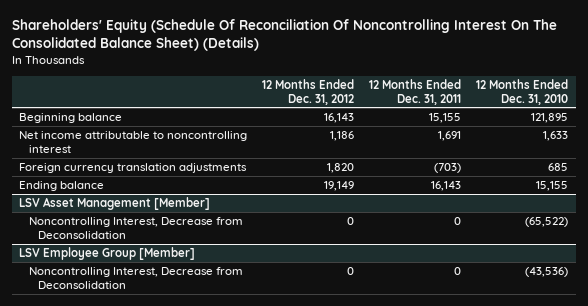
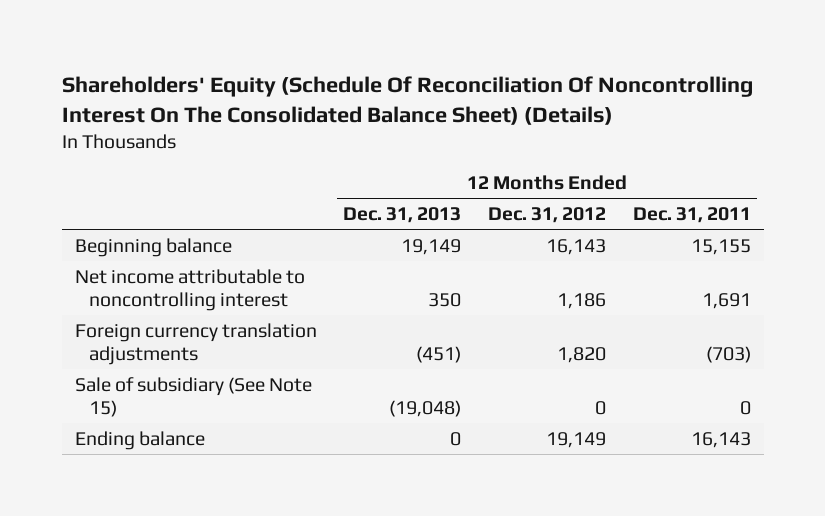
[476,78,569,105] 12 Months Ended Dec. 31, 2010 -> none
none -> [343,207,462,224] Dec. 31, 2013
none -> [74,376,312,417] Sale of subsidiary (See Note 15)
[19,197,211,211] LSV Asset Management [Member] -> none
[28,217,243,240] Noncontrolling Interest, Decrease from Deconsolidation -> none
[19,247,196,261] LSV Employee Group [Member] -> none
[28,267,243,290] Noncontrolling Interest, Decrease from Deconsolidation -> none

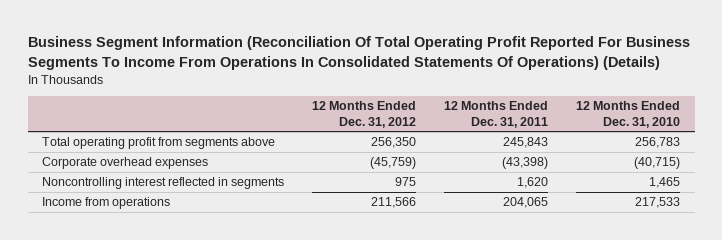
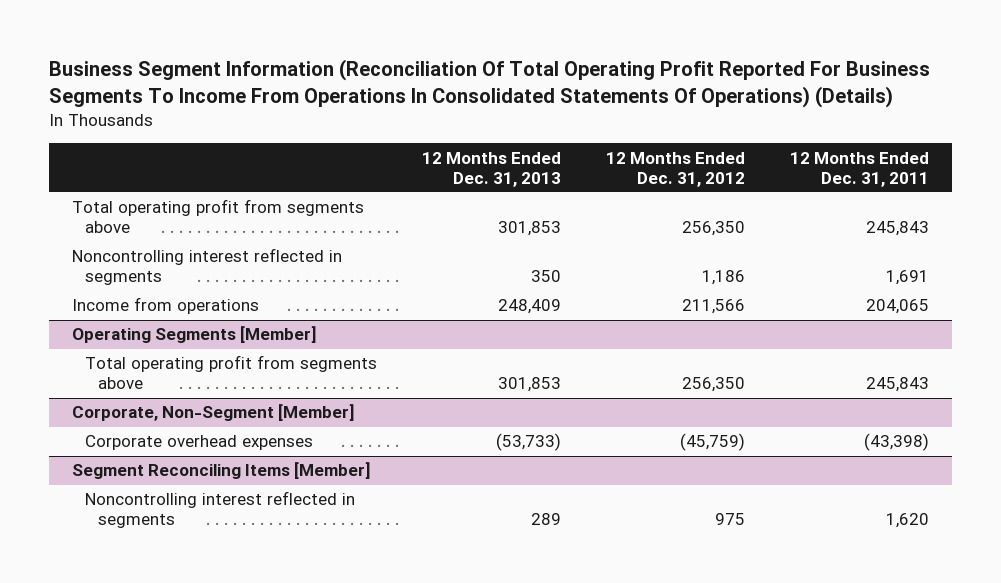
[576,101,681,128] 12 Months Ended Dec. 31, 2010 -> none
none -> [422,151,562,187] 12 Months Ended Dec. 31, 2013
none -> [71,248,342,286] Noncontrolling interest reflected in segments
[41,197,170,210] Income from operations -> [71,297,259,315] Income from operations
none -> [71,326,317,344] Operating Segments [Member]
none -> [84,355,377,390] Total operating profit from segments above
none -> [71,404,355,422] Corporate, Non-Segment [Member]
none -> [71,462,371,480] Segment Reconciling Items [Member]

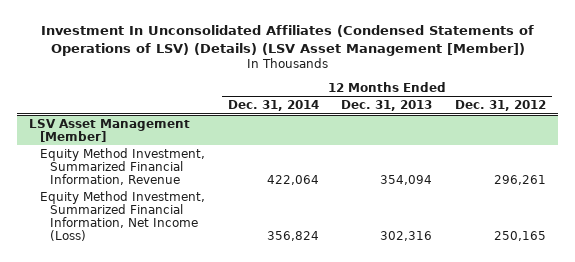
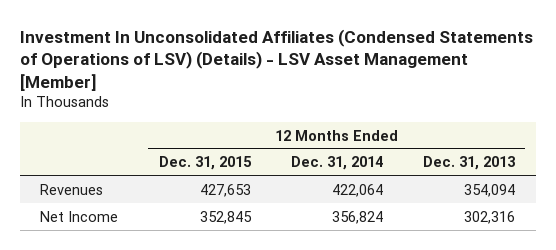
[40,25,534,56] Investment In Unconsolidated Affiliates (Condensed Statements of Operations of LSV) (Details) (LSV Asset Management [Member]) -> [19,28,533,91] Investment In Unconsolidated Affiliates (Condensed Statements of Operations of LSV) (Details) - LSV Asset Management [Member]
[455,100,547,112] Dec. 31, 2012 -> none
none -> [158,156,252,171] Dec. 31, 2015
[28,118,190,142] LSV Asset Management [Member] -> none
[39,147,205,186] Equity Method Investment, Summarized Financial Information, Revenue -> [40,183,104,195] Revenues
[39,190,205,242] Equity Method Investment, Summarized Financial Information, Net Income (Loss) -> [40,210,119,222] Net Income

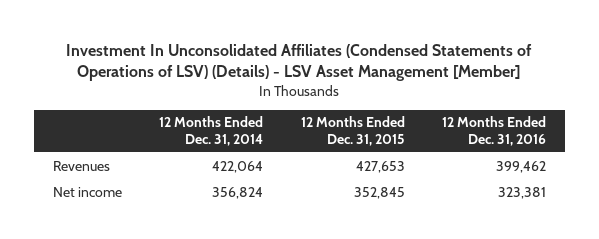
[423,156,516,171] Dec. 31, 2013 -> none
none -> [441,116,546,146] 12 Months Ended Dec. 31, 2016
[40,210,119,222] Net Income -> [52,186,122,197] Net income

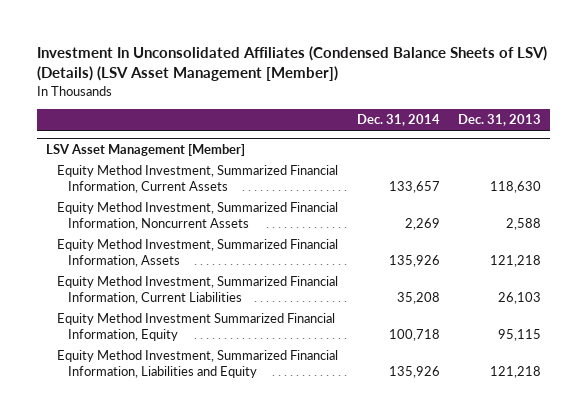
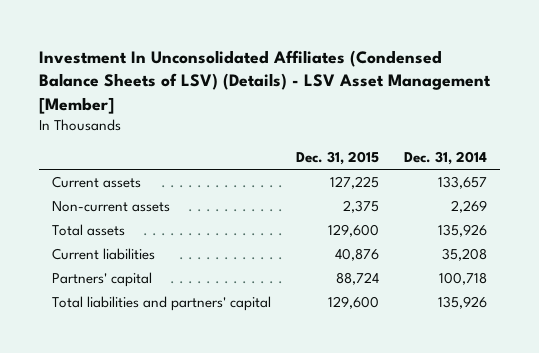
[37,45,548,82] Investment In Unconsolidated Affiliates (Condensed Balance Sheets of LSV) (Details) (LSV Asset Management [Member]) -> [38,49,491,114] Investment In Unconsolidated Affiliates (Condensed Balance Sheets of LSV) (Details) - LSV Asset Management [Member]
[457,114,541,127] Dec. 31, 2013 -> none
none -> [295,151,379,166] Dec. 31, 2015
[46,144,246,157] LSV Asset Management [Member] -> none
[57,165,339,193] Equity Method Investment, Summarized Financial Information, Current Assets -> [51,175,141,188] Current assets
[57,202,339,230] Equity Method Investment, Summarized Financial Information, Noncurrent Assets -> [51,200,170,212] Non-current assets
[57,239,339,267] Equity Method Investment, Summarized Financial Information, Assets -> [51,223,125,236] Total assets
[57,276,339,304] Equity Method Investment, Summarized Financial Information, Current Liabilities -> [51,247,155,260] Current liabilities
[57,313,336,341] Equity Method Investment Summarized Financial Information, Equity -> [51,271,152,287] Partners' capital
[57,350,339,378] Equity Method Investment, Summarized Financial Information, Liabilities and Equity -> [51,295,271,311] Total liabilities and partners' capital

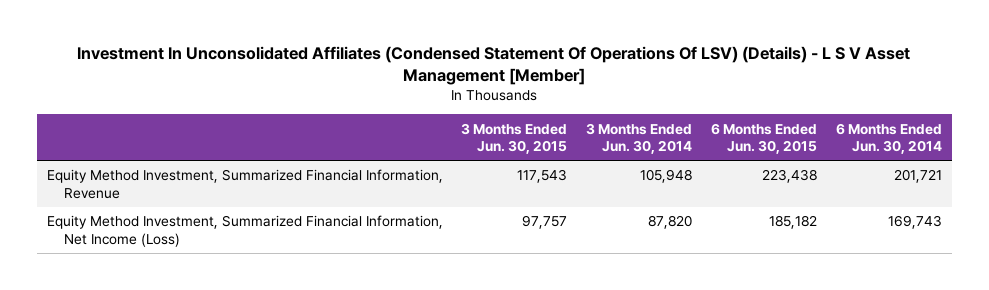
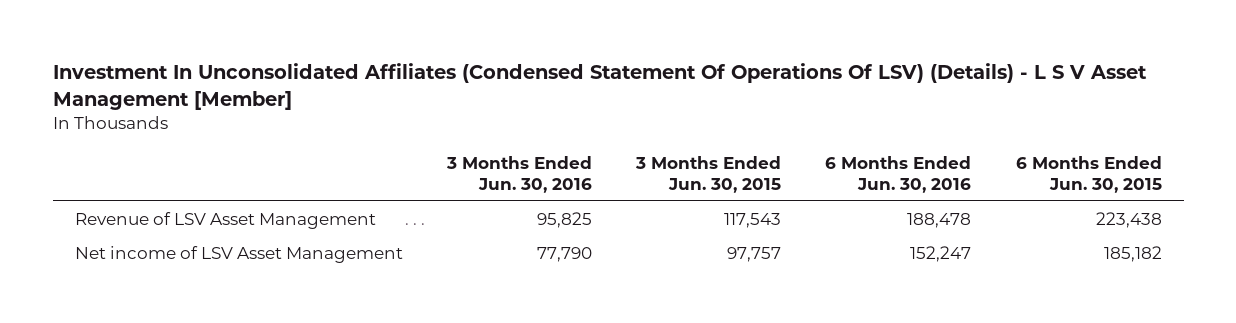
[586,122,693,155] 3 Months Ended Jun. 30, 2014 -> none
[836,122,943,155] 6 Months Ended Jun. 30, 2014 -> none
none -> [445,155,592,193] 3 Months Ended Jun. 30, 2016
none -> [825,155,972,193] 6 Months Ended Jun. 30, 2016
[46,169,443,199] Equity Method Investment, Summarized Financial Information, Revenue -> [74,212,376,230] Revenue of LSV Asset Management
[46,215,443,247] Equity Method Investment, Summarized Financial Information, Net Income (Loss) -> [74,246,403,264] Net income of LSV Asset Management

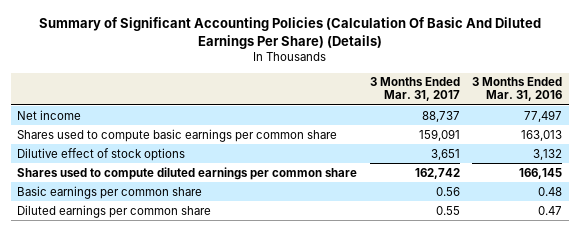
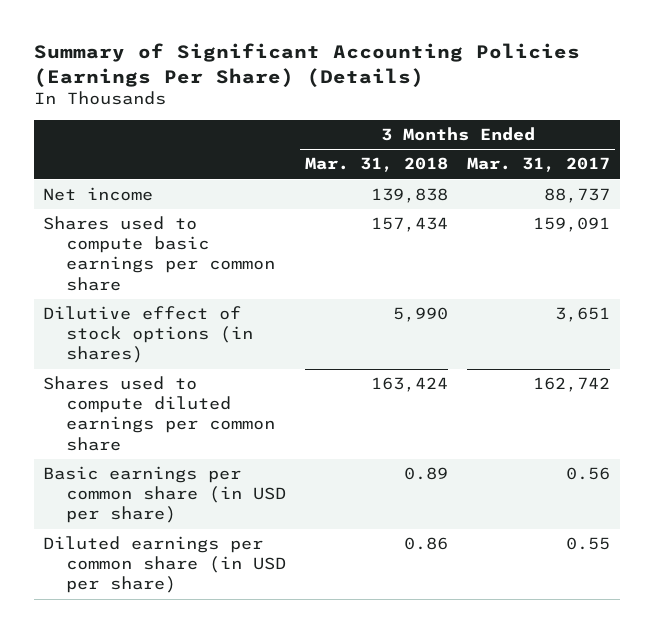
[38,17,541,50] Summary of Significant Accounting Policies (Calculation Of Basic And Diluted Earnings Per Share) (Details) -> [33,43,580,87] Summary of Significant Accounting Policies (Earnings Per Share) (Details)
[472,77,563,102] 3 Months Ended Mar. 31, 2016 -> none
none -> [305,157,449,173] Mar. 31, 2018
[17,147,186,161] Dilutive effect of stock options -> [43,306,254,364] Dilutive effect of stock options (in shares)
[17,185,203,199] Basic earnings per common share -> [43,466,287,524] Basic earnings per common share (in USD per share)
[17,204,212,218] Diluted earnings per common share -> [43,536,287,594] Diluted earnings per common share (in USD per share)

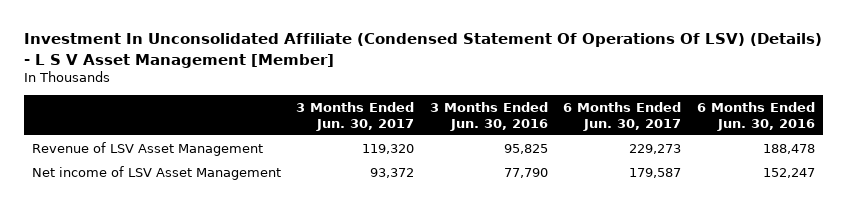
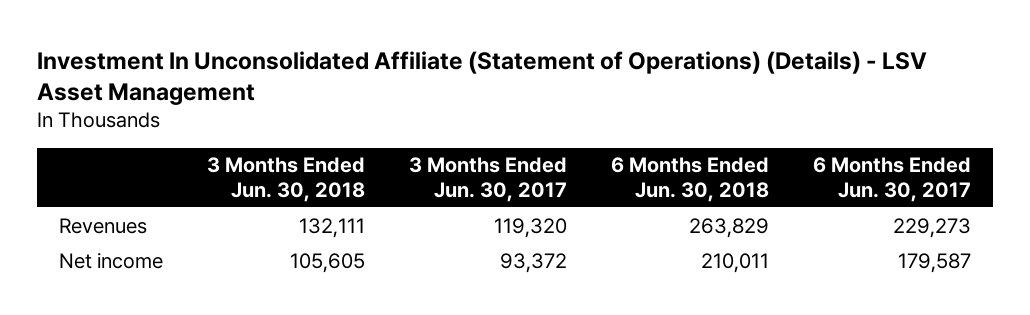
[23,33,822,68] Investment In Unconsolidated Affiliate (Condensed Statement Of Operations Of LSV) (Details) - L S V Asset Management [Member] -> [37,50,928,106] Investment In Unconsolidated Affiliate (Statement of Operations) (Details) - LSV Asset Management
[429,101,548,131] 3 Months Ended Jun. 30, 2016 -> none
[696,101,815,131] 6 Months Ended Jun. 30, 2016 -> none
none -> [207,157,366,202] 3 Months Ended Jun. 30, 2018
none -> [611,157,770,202] 6 Months Ended Jun. 30, 2018
[31,141,263,156] Revenue of LSV Asset Management -> [59,217,148,234] Revenues
[31,165,281,180] Net income of LSV Asset Management -> [59,252,164,269] Net income

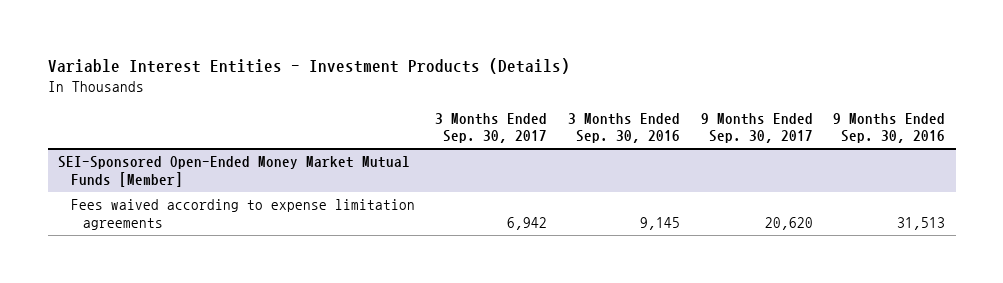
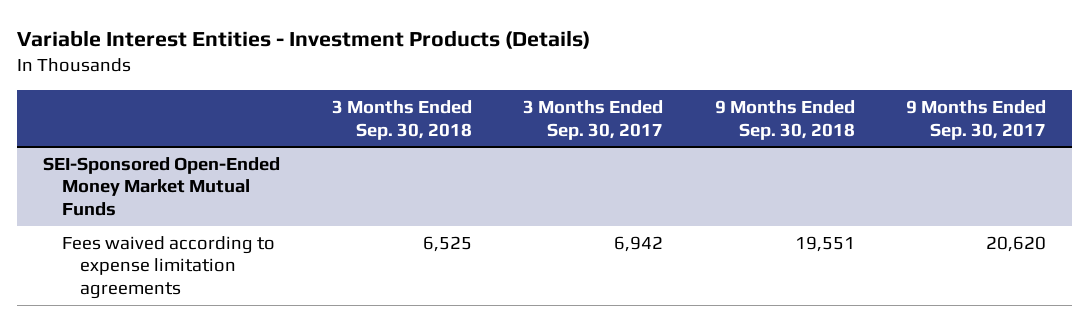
[568,113,681,144] 3 Months Ended Sep. 30, 2016 -> none
[833,113,946,144] 9 Months Ended Sep. 30, 2016 -> none
none -> [331,100,472,140] 3 Months Ended Sep. 30, 2018
none -> [714,100,855,140] 9 Months Ended Sep. 30, 2018
[58,156,411,187] SEI-Sponsored Open-Ended Money Market Mutual Funds [Member] -> [42,156,280,216] SEI-Sponsored Open-Ended Money Market Mutual Funds

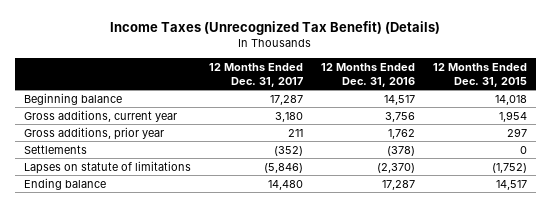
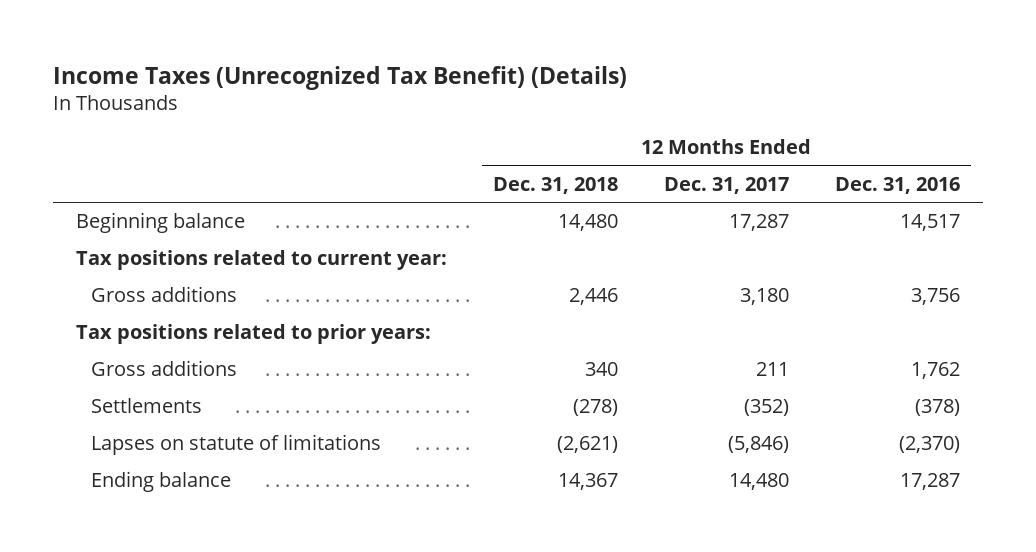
[432,62,527,87] 12 Months Ended Dec. 31, 2015 -> none
none -> [493,176,619,194] Dec. 31, 2018
none -> [76,250,448,271] Tax positions related to current year:
[23,109,177,122] Gross additions, current year -> [91,286,238,303] Gross additions
none -> [76,324,432,345] Tax positions related to prior years:
[23,126,164,140] Gross additions, prior year -> [91,360,238,377] Gross additions

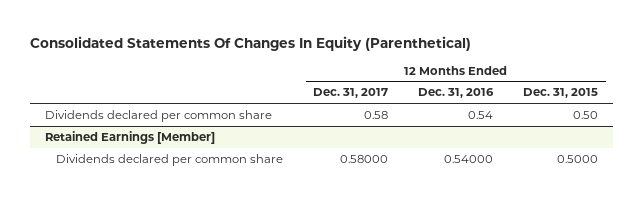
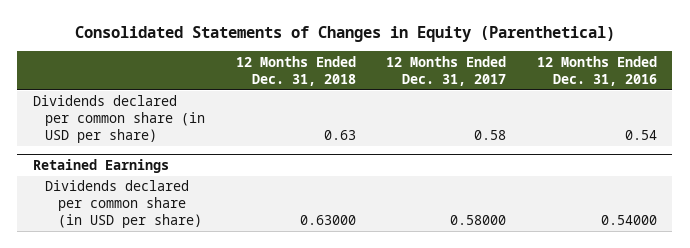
[30,36,472,52] Consolidated Statements Of Changes In Equity (Parenthetical) -> [74,26,615,43] Consolidated Statements of Changes in Equity (Parenthetical)
[523,88,599,99] Dec. 31, 2015 -> none
none -> [235,55,356,86] 12 Months Ended Dec. 31, 2018
[45,109,273,122] Dividends declared per common share -> [32,95,206,144] Dividends declared per common share (in USD per share)
[45,130,216,144] Retained Earnings [Member] -> [32,158,169,173] Retained Earnings
[56,153,284,166] Dividends declared per common share -> [45,180,202,229] Dividends declared per common share (in USD per share)

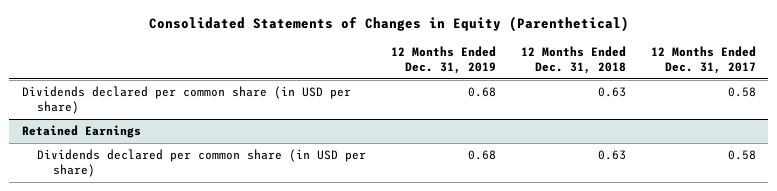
[537,55,658,86] 12 Months Ended Dec. 31, 2016 -> none
none -> [391,45,497,74] 12 Months Ended Dec. 31, 2019
[299,215,356,226] 0.63000 -> [597,150,626,161] 0.63
[450,215,507,226] 0.58000 -> [727,150,756,161] 0.58

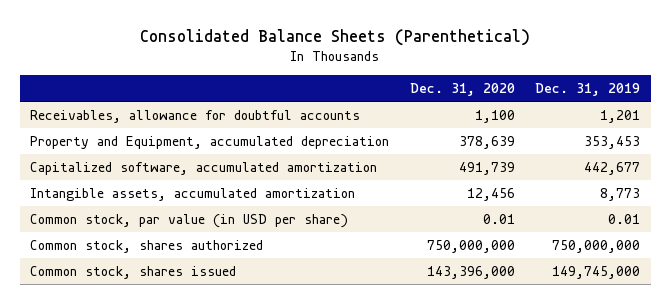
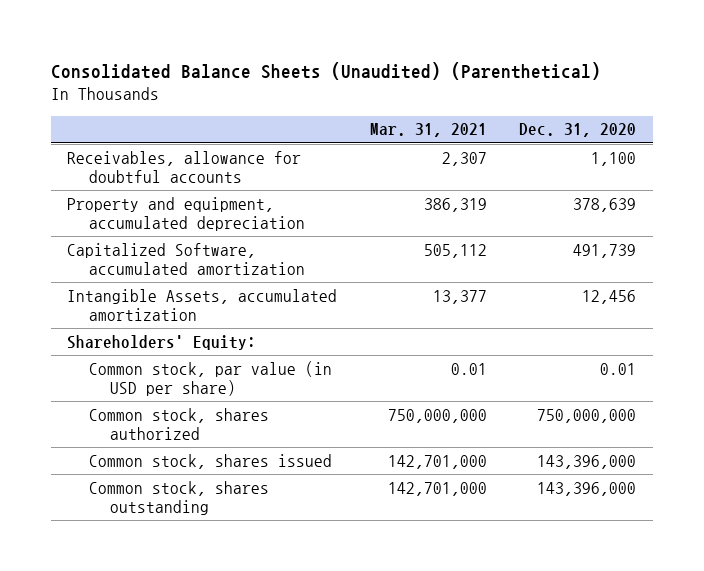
[140,28,531,46] Consolidated Balance Sheets (Parenthetical) -> [51,61,602,80] Consolidated Balance Sheets (Unaudited) (Parenthetical)
[535,82,641,96] Dec. 31, 2019 -> none
none -> [369,123,487,138] Mar. 31, 2021
[29,136,389,150] Property and Equipment, accumulated depreciation -> [67,196,305,232] Property and equipment, accumulated depreciation
[29,162,377,176] Capitalized software, accumulated amortization -> [67,242,305,276] Capitalized Software, accumulated amortization
[29,188,355,202] Intangible assets, accumulated amortization -> [67,288,338,322] Intangible Assets, accumulated amortization
none -> [67,334,257,350] Shareholders' Equity:
none -> [88,480,269,516] Common stock, shares outstanding

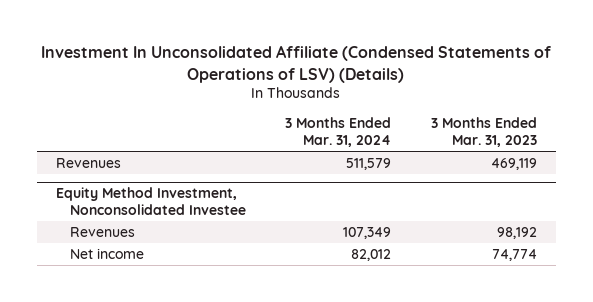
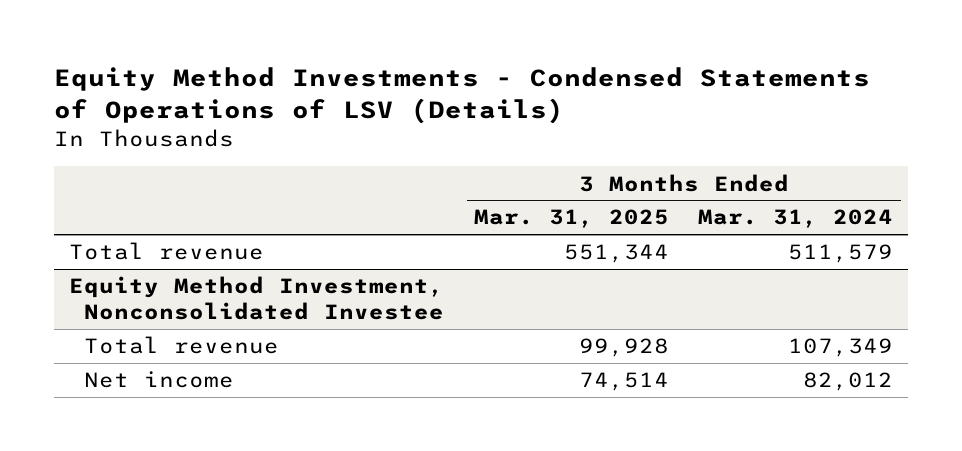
[41,45,552,83] Investment In Unconsolidated Affiliate (Condensed Statements of Operations of LSV) (Details) -> [54,67,871,125] Equity Method Investments - Condensed Statements of Operations of LSV (Details)
[430,117,537,147] 3 Months Ended Mar. 31, 2023 -> none
none -> [473,209,669,229] Mar. 31, 2025
[56,157,122,168] Revenues -> [68,242,264,261] Total revenue
[69,226,135,237] Revenues -> [84,336,280,355] Total revenue

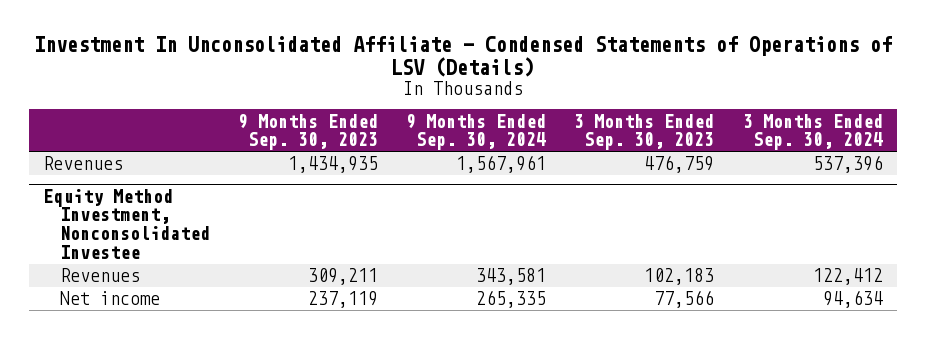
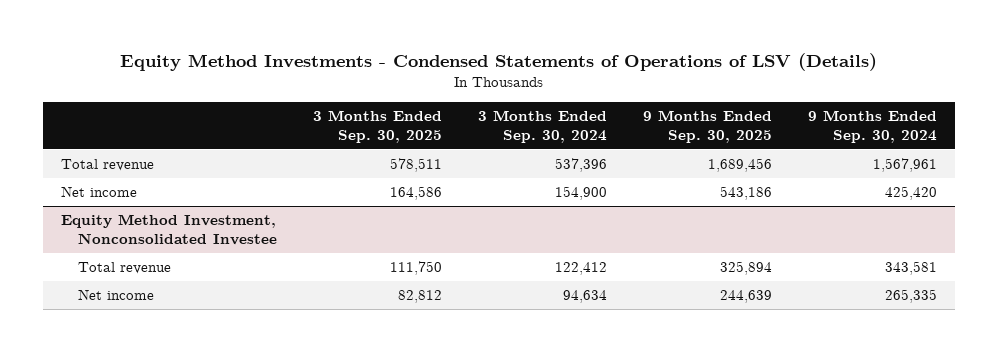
[33,35,892,77] Investment In Unconsolidated Affiliate - Condensed Statements of Operations of LSV (Details) -> [120,52,878,71] Equity Method Investments - Condensed Statements of Operations of LSV (Details)
[238,113,379,151] 9 Months Ended Sep. 30, 2023 -> none
[574,113,715,151] 3 Months Ended Sep. 30, 2023 -> none
none -> [312,110,442,144] 3 Months Ended Sep. 30, 2025
none -> [643,110,773,144] 9 Months Ended Sep. 30, 2025
[42,156,123,171] Revenues -> [61,159,155,172] Total revenue
none -> [61,186,138,198] Net income
[59,268,140,283] Revenues -> [77,262,171,275] Total revenue

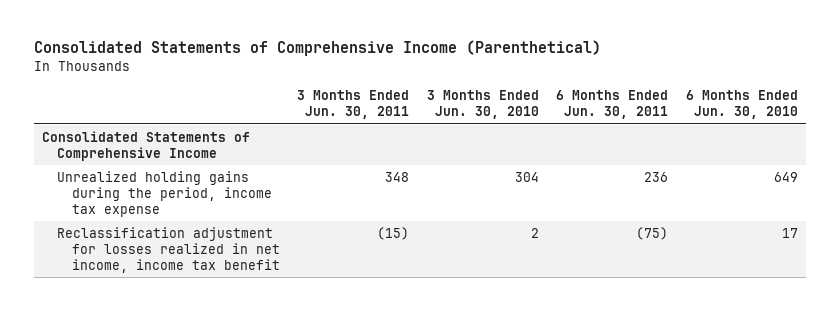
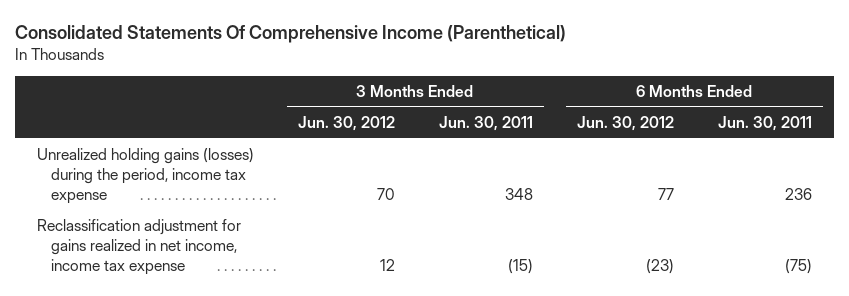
[33,40,601,57] Consolidated Statements of Comprehensive Income (Parenthetical) -> [14,25,566,44] Consolidated Statements Of Comprehensive Income (Parenthetical)
[426,90,539,120] 3 Months Ended Jun. 30, 2010 -> none
[685,90,798,120] 6 Months Ended Jun. 30, 2010 -> none
none -> [297,116,395,132] Jun. 30, 2012
none -> [576,116,674,132] Jun. 30, 2012
[42,130,251,161] Consolidated Statements of Comprehensive Income -> none
[57,170,272,217] Unrealized holding gains during the period, income tax expense -> [36,148,254,205] Unrealized holding gains (losses) during the period, income tax expense
[57,226,280,273] Reclassification adjustment for losses realized in net income, income tax benefit -> [36,219,241,276] Reclassification adjustment for gains realized in net income, income tax expense

